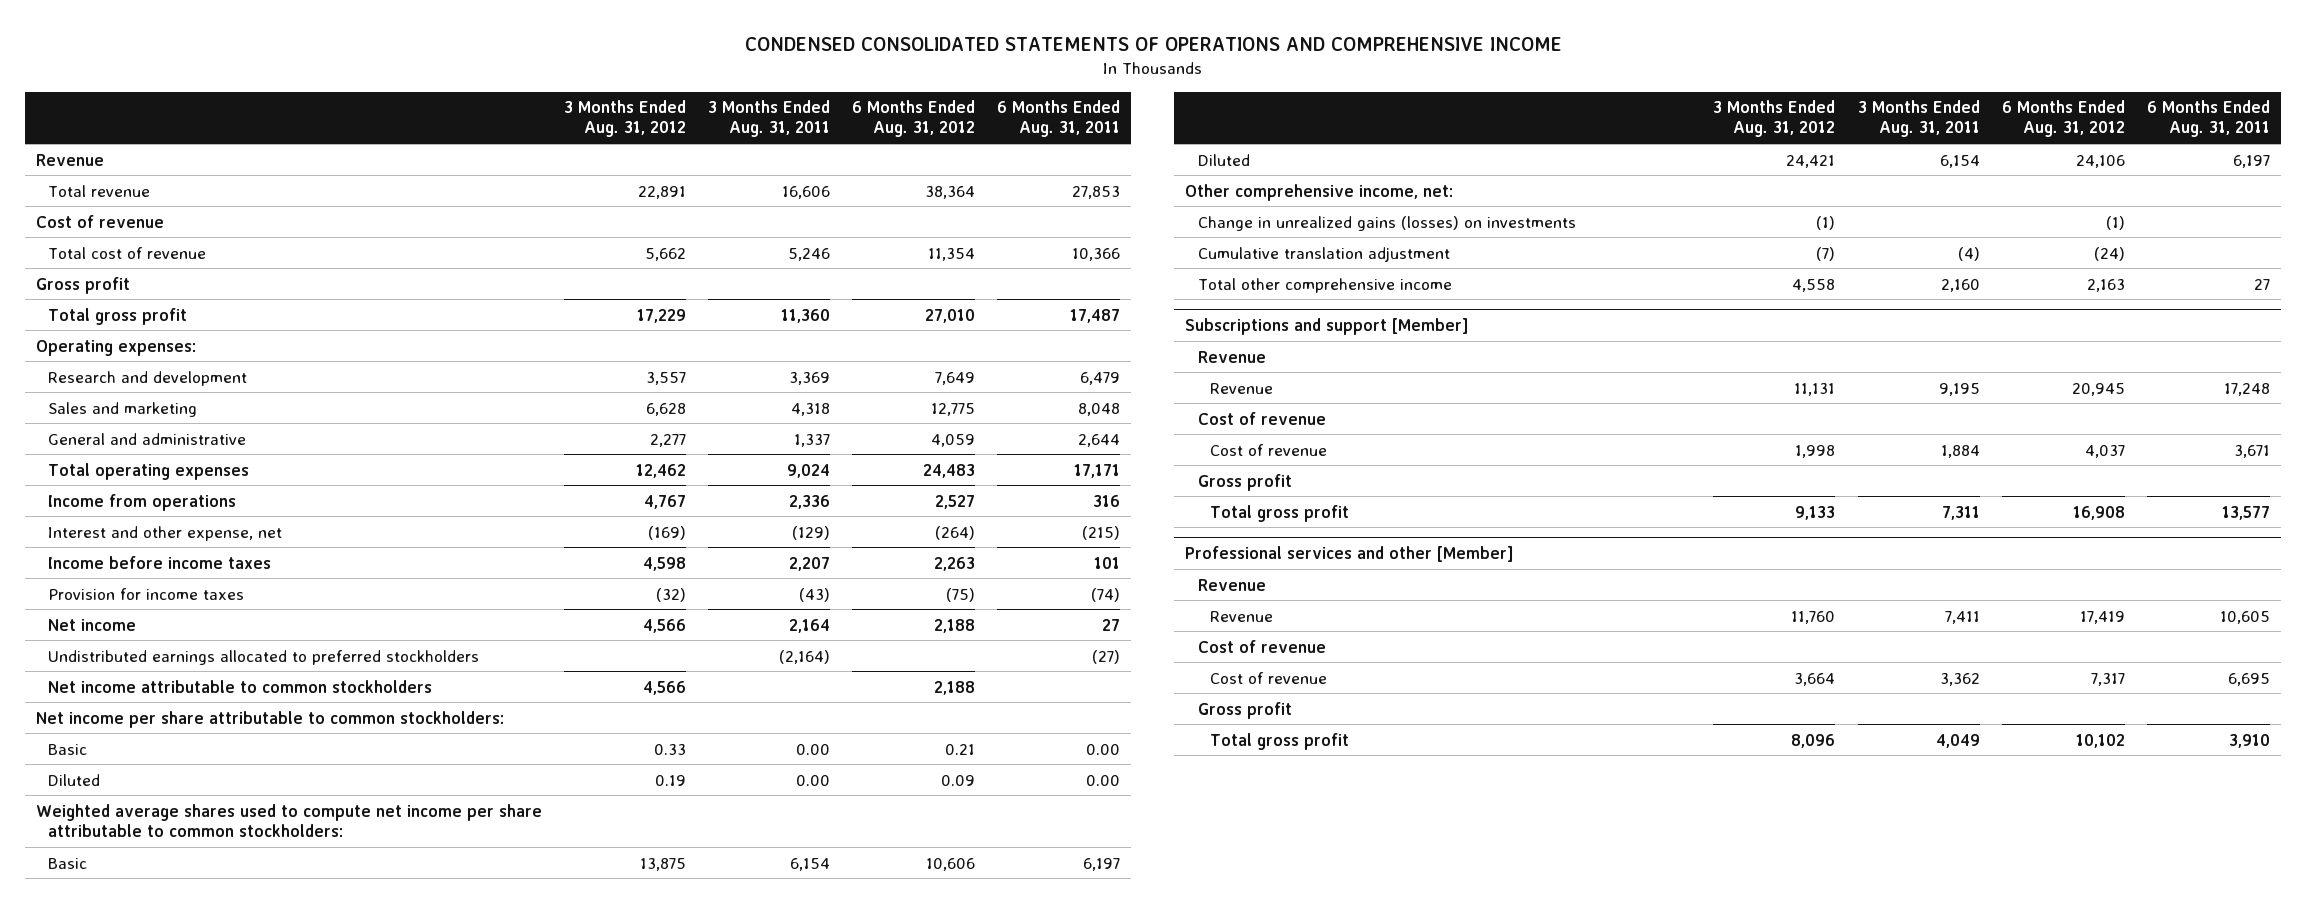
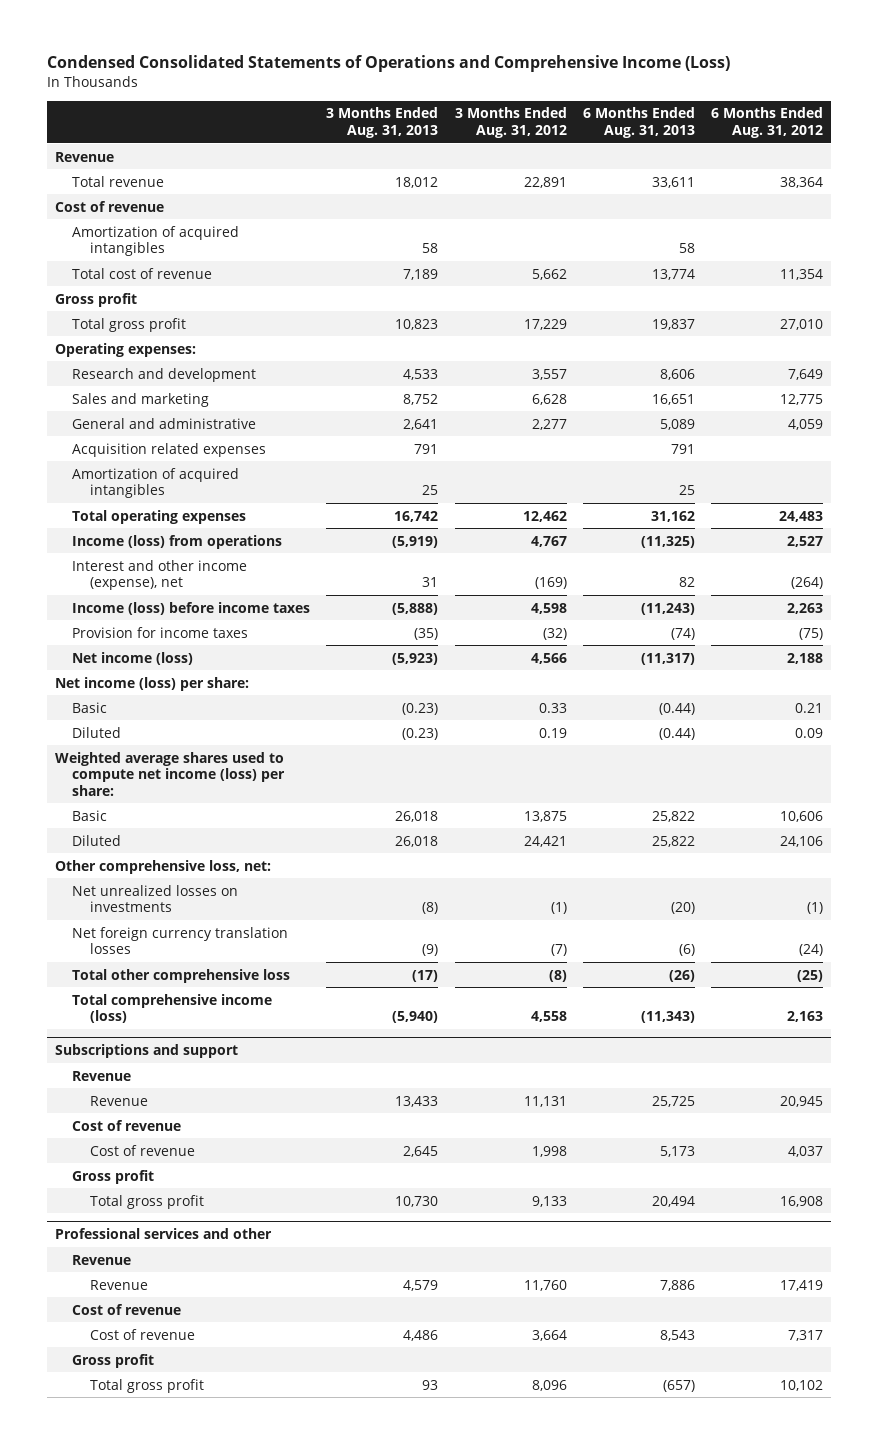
[744,37,1562,52] CONDENSED CONSOLIDATED STATEMENTS OF OPERATIONS AND COMPREHENSIVE INCOME -> [46,55,730,73] Condensed Consolidated Statements of Operations and Comprehensive Income (Loss)
[708,100,831,138] 3 Months Ended Aug. 31, 2011 -> none
[997,100,1121,138] 6 Months Ended Aug. 31, 2011 -> none
none -> [326,107,439,139] 3 Months Ended Aug. 31, 2013
none -> [582,107,695,139] 6 Months Ended Aug. 31, 2013
none -> [72,225,240,257] Amortization of acquired intangibles
none -> [72,442,267,457] Acquisition related expenses
none -> [72,467,240,499] Amortization of acquired intangibles
[48,493,237,511] Income from operations -> [72,534,283,549] Income (loss) from operations
[48,525,283,541] Interest and other expense, net -> [72,559,248,591] Interest and other income (expense), net
[48,555,272,569] Income before income taxes -> [72,601,311,615] Income (loss) before income taxes
[48,649,480,665] Undistributed earnings allocated to preferred stockholders -> none
[48,679,433,693] Net income attributable to common stockholders -> none
[48,618,137,631] Net income -> [72,651,194,665] Net income (loss)
[35,710,504,728] Net income per share attributable to common stockholders: -> [54,676,249,691] Net income (loss) per share:
[35,803,542,837] Weighted average shares used to compute net income per share attributable to common stockholders: -> [54,751,286,796] Weighted average shares used to compute net income (loss) per share:
[1185,183,1454,201] Other comprehensive income, net: -> [54,859,271,874] Other comprehensive loss, net:
[1197,215,1576,231] Change in unrealized gains (losses) on investments -> [72,884,239,913] Net unrealized losses on investments
[1197,246,1450,262] Cumulative translation adjustment -> [72,926,289,955] Net foreign currency translation losses
none -> [72,968,291,983] Total other comprehensive loss
[1197,277,1452,293] Total other comprehensive income -> [72,993,273,1024] Total comprehensive income (loss)
[1185,317,1470,335] Subscriptions and support [Member] -> [54,1043,238,1058] Subscriptions and support
[1185,545,1515,562] Professional services and other [Member] -> [54,1227,272,1239] Professional services and other

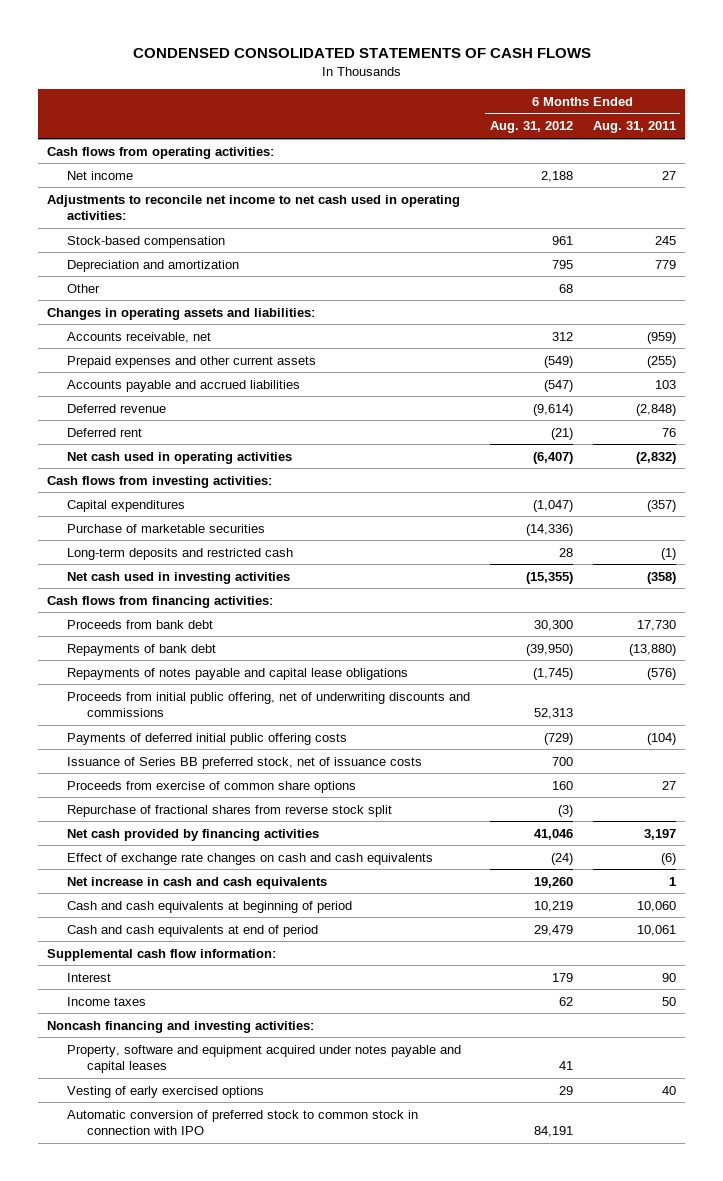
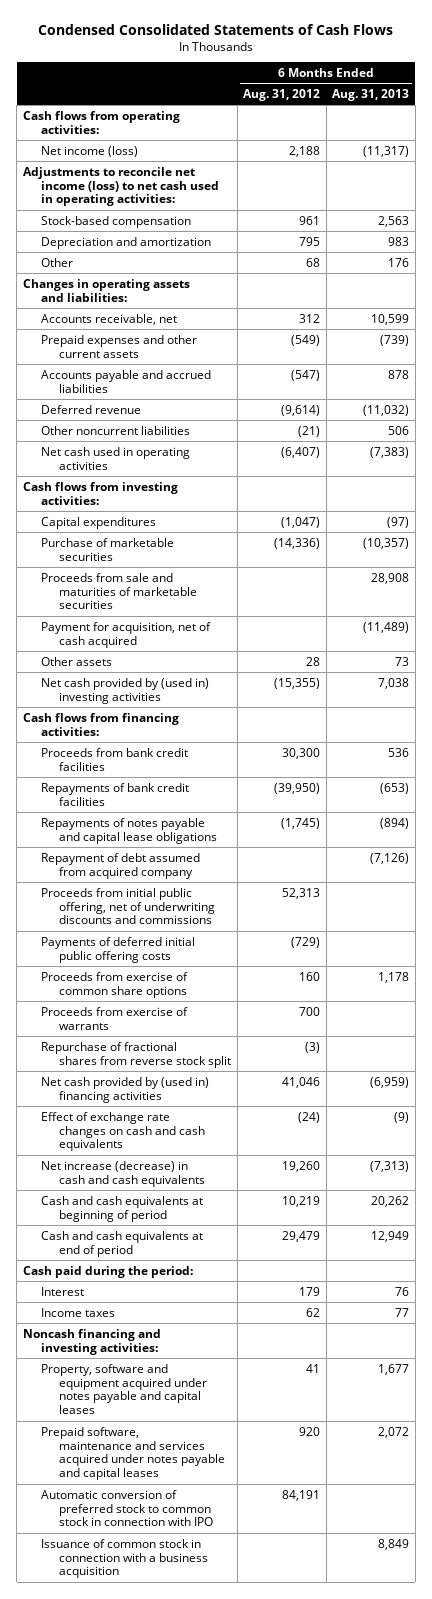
[132,48,591,59] CONDENSED CONSOLIDATED STATEMENTS OF CASH FLOWS -> [38,24,394,36] Condensed Consolidated Statements of Cash Flows
[592,121,676,134] Aug. 31, 2011 -> none
none -> [332,88,410,101] Aug. 31, 2013
[67,170,134,180] Net income -> [41,145,139,157] Net income (loss)
[47,194,461,221] Adjustments to reconcile net income to net cash used in operating activities: -> [22,166,220,207] Adjustments to reconcile net income (loss) to net cash used in operating activities:
[67,427,143,437] Deferred rent -> none
none -> [41,425,191,435] Other noncurrent liabilities
none -> [41,572,198,610] Proceeds from sale and maturities of marketable securities
none -> [41,621,212,648] Payment for acquisition, net of cash acquired
[67,547,294,560] Long-term deposits and restricted cash -> [41,656,113,666] Other assets
[67,571,291,584] Net cash used in investing activities -> [41,677,210,704] Net cash provided by (used in) investing activities
[67,619,214,629] Proceeds from bank debt -> [41,747,189,771] Proceeds from bank credit facilities
[67,643,217,656] Repayments of bank debt -> [41,782,190,806] Repayments of bank credit facilities
none -> [41,852,201,879] Repayment of debt assumed from acquired company
[67,756,423,769] Issuance of Series BB preferred stock, net of issuance costs -> none
none -> [41,1006,189,1030] Proceeds from exercise of warrants
[67,828,320,841] Net cash provided by financing activities -> [41,1076,210,1103] Net cash provided by (used in) financing activities
[67,876,328,889] Net increase in cash and cash equivalents -> [41,1160,206,1187] Net increase (decrease) in cash and cash equivalents
[47,948,277,961] Supplemental cash flow information: -> none
none -> [22,1265,193,1278] Cash paid during the period:
[67,1085,265,1098] Vesting of early exercised options -> none
none -> [41,1426,226,1481] Prepaid software, maintenance and services acquired under notes payable and capital leases
none -> [41,1538,209,1579] Issuance of common stock in connection with a business acquisition

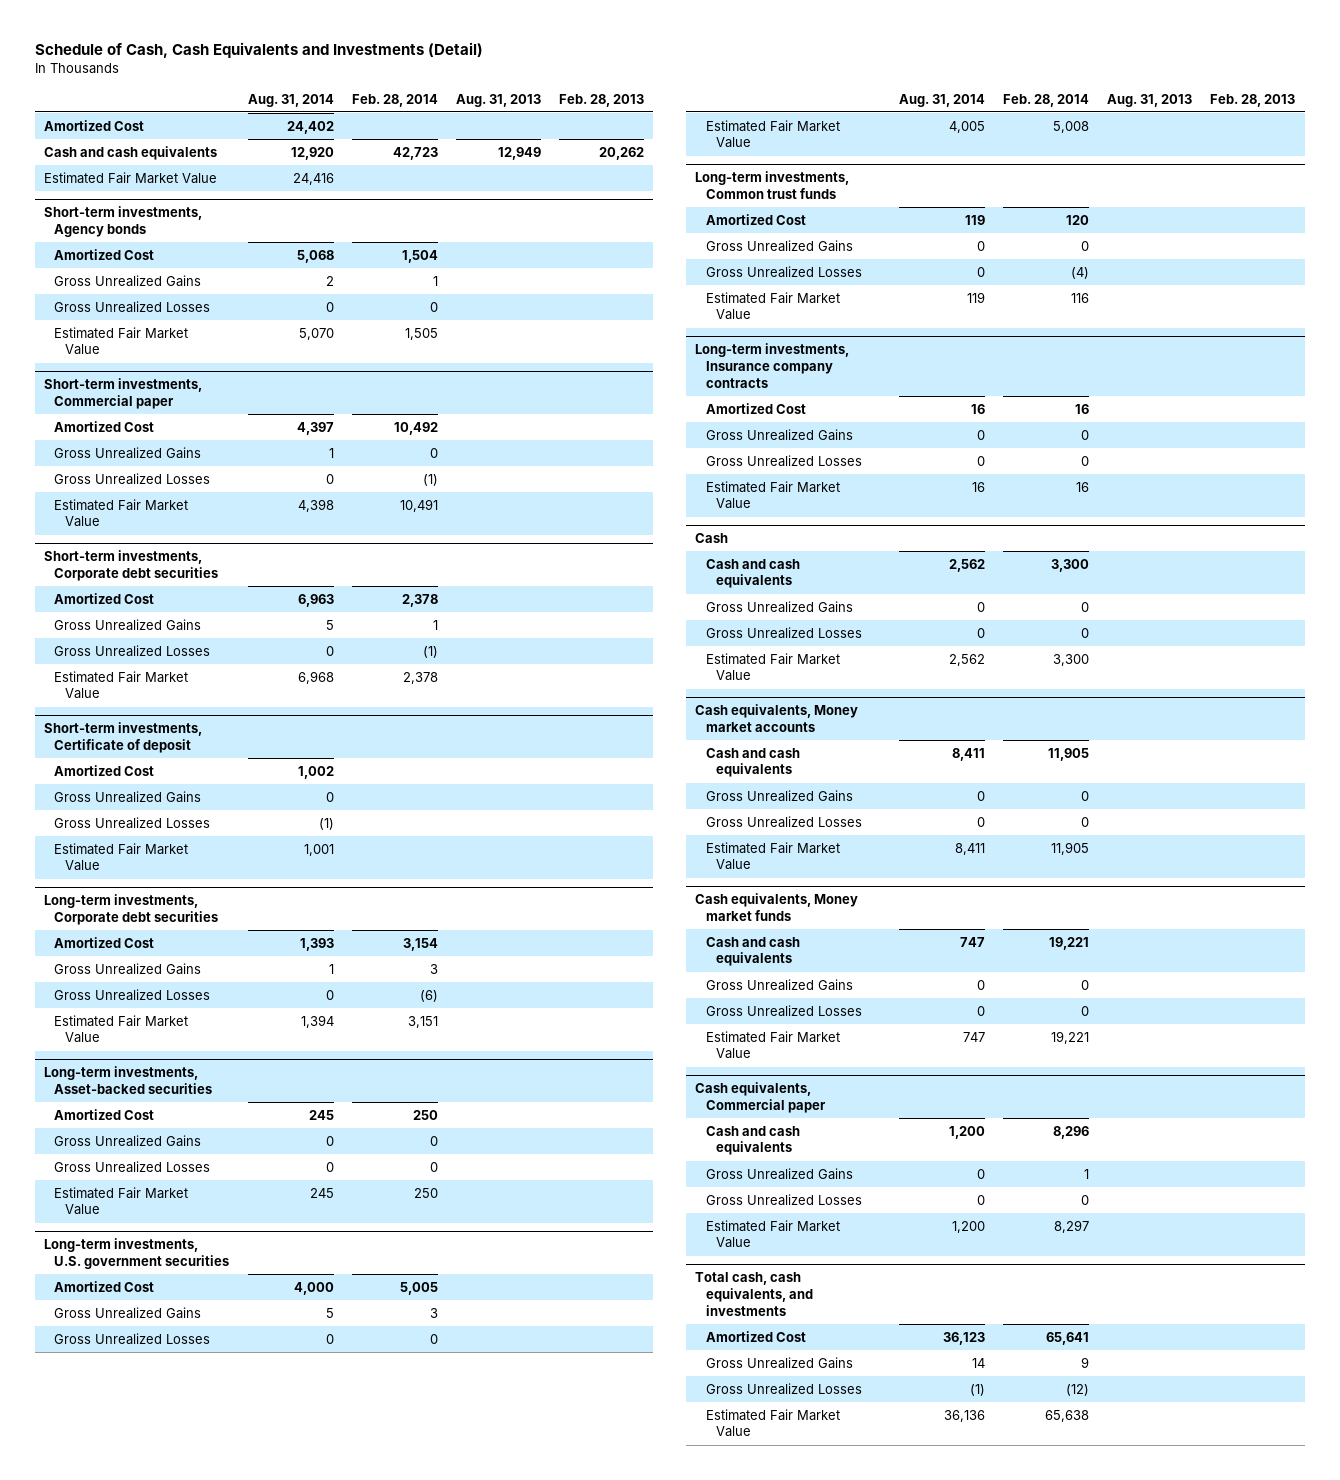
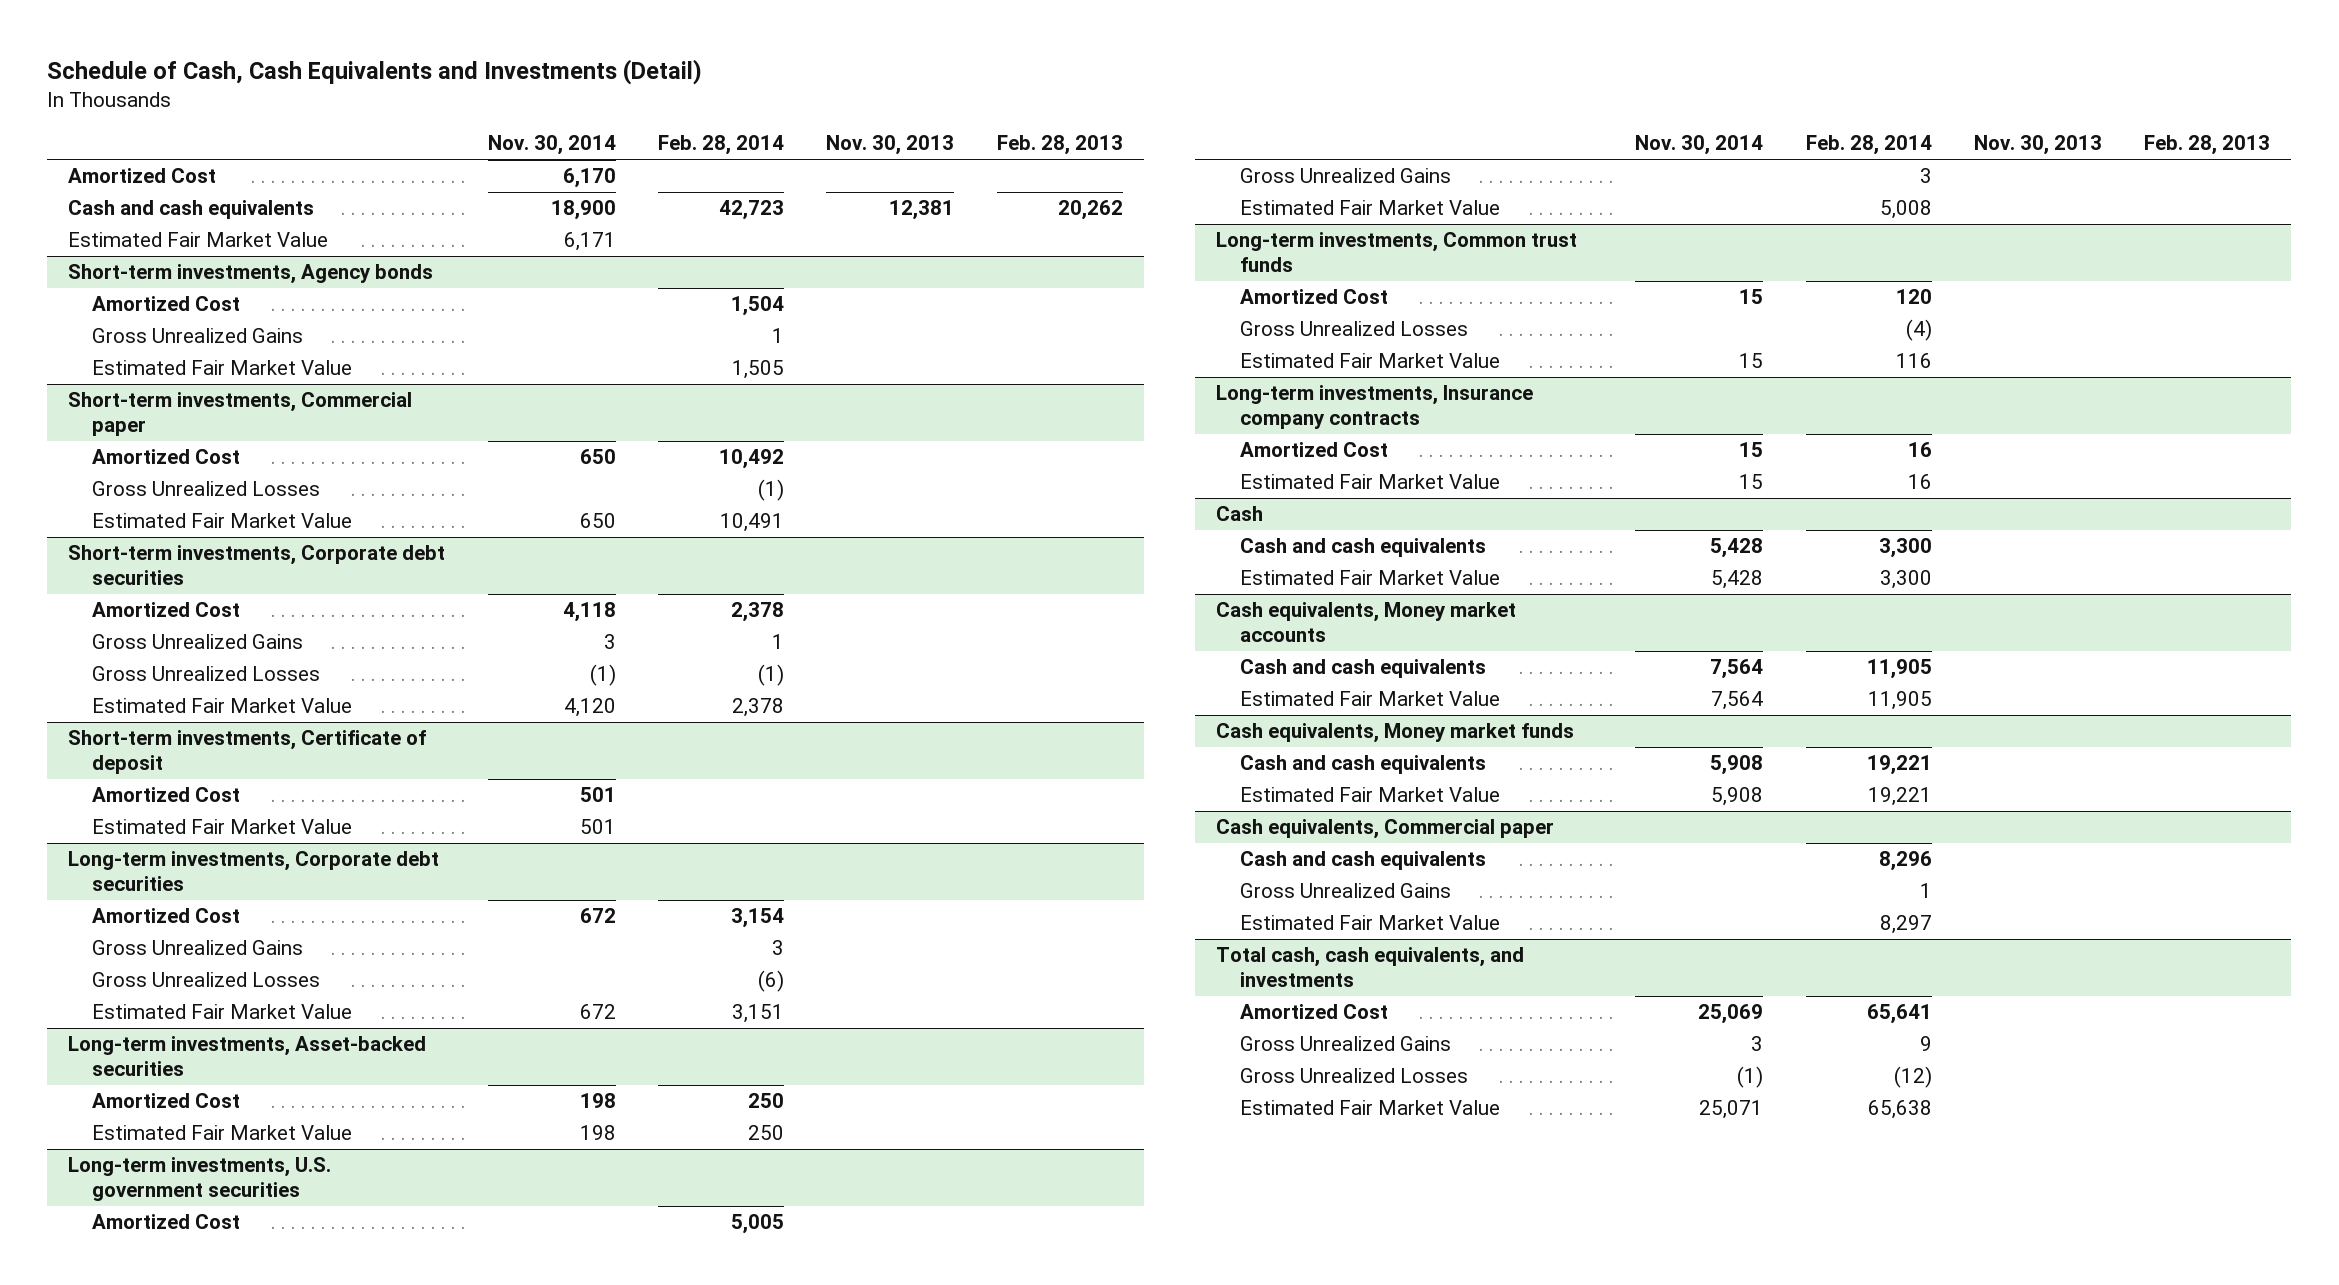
[247,93,334,107] Aug. 31, 2014 -> none
[456,93,542,107] Aug. 31, 2013 -> none
none -> [487,135,616,156] Nov. 30, 2014
none -> [826,135,955,156] Nov. 30, 2013
[54,300,211,313] Gross Unrealized Losses -> none
[54,446,202,459] Gross Unrealized Gains -> none
[54,790,202,803] Gross Unrealized Gains -> none
[54,816,211,829] Gross Unrealized Losses -> none
[54,1134,202,1147] Gross Unrealized Gains -> none
[54,1160,211,1173] Gross Unrealized Losses -> none
[54,1332,211,1345] Gross Unrealized Losses -> none
[705,239,853,252] Gross Unrealized Gains -> none
[705,428,853,441] Gross Unrealized Gains -> none
[705,454,862,467] Gross Unrealized Losses -> none
[705,600,853,613] Gross Unrealized Gains -> none
[705,626,862,639] Gross Unrealized Losses -> none
[705,789,853,802] Gross Unrealized Gains -> none
[705,815,862,828] Gross Unrealized Losses -> none
[705,978,853,991] Gross Unrealized Gains -> none
[705,1004,862,1017] Gross Unrealized Losses -> none
[705,1193,862,1206] Gross Unrealized Losses -> none

